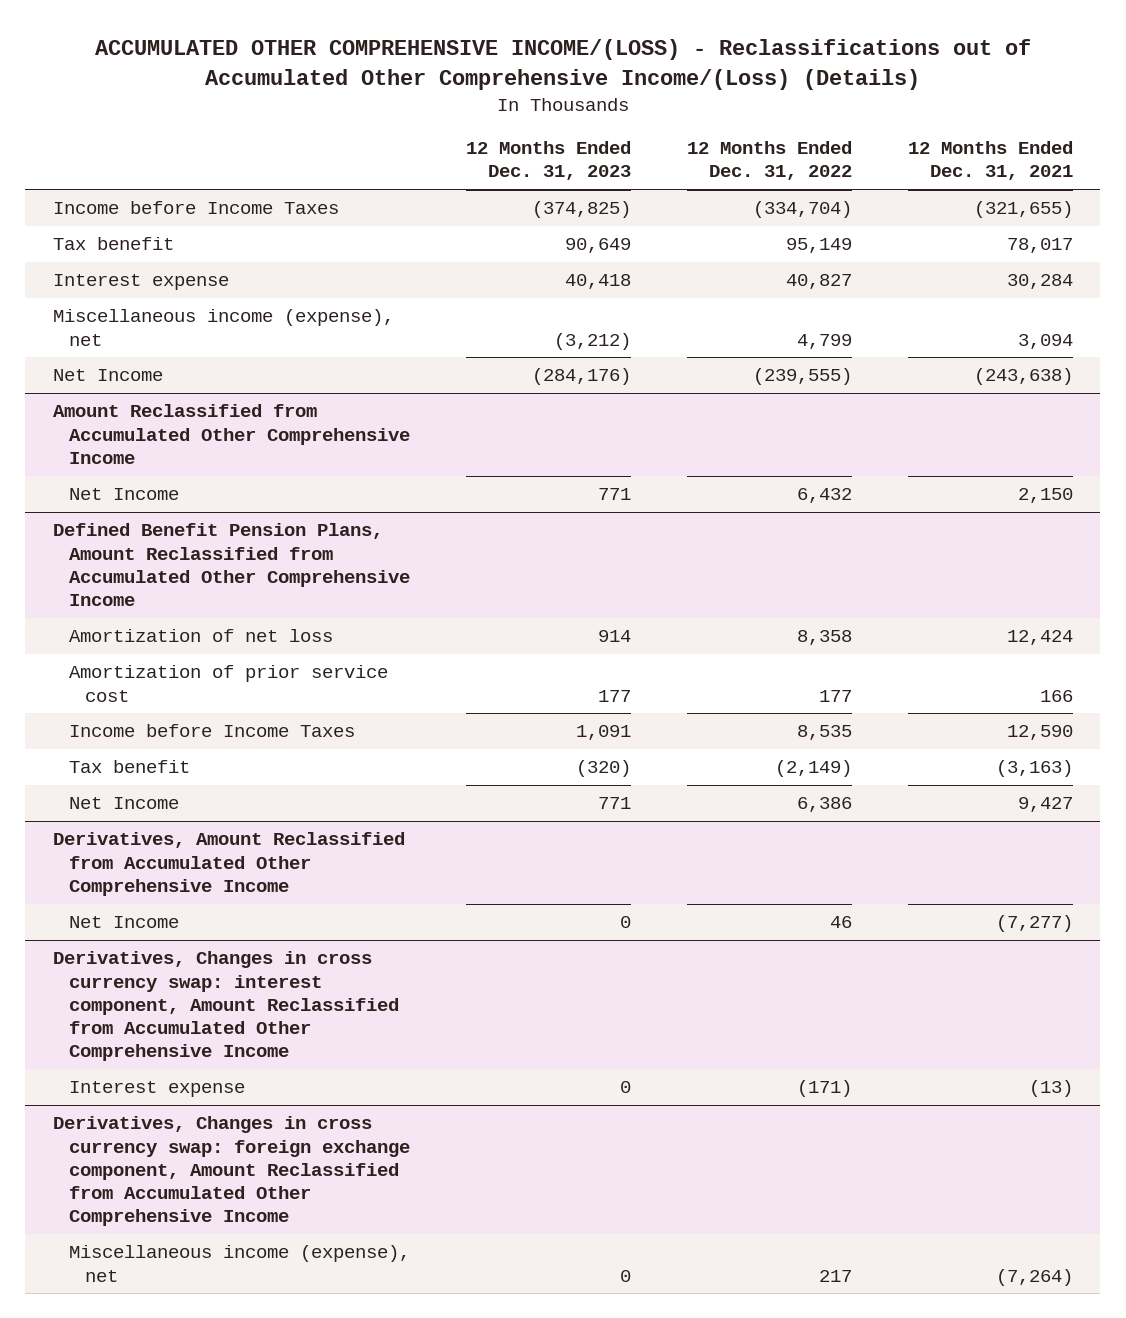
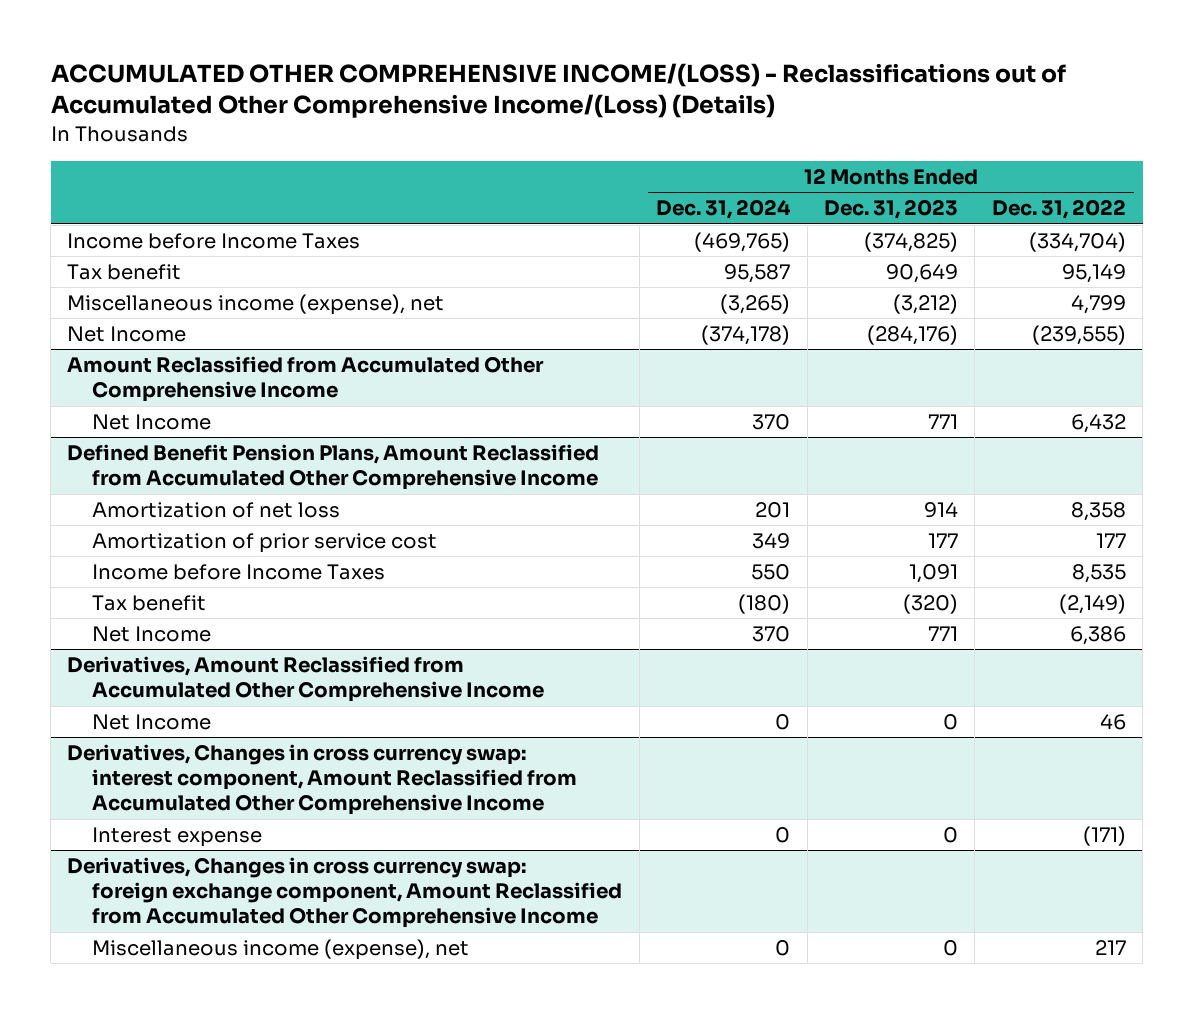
[907,141,1073,181] 12 Months Ended Dec. 31, 2021 -> none
none -> [656,199,792,220] Dec. 31, 2024
[53,274,230,291] Interest expense -> none

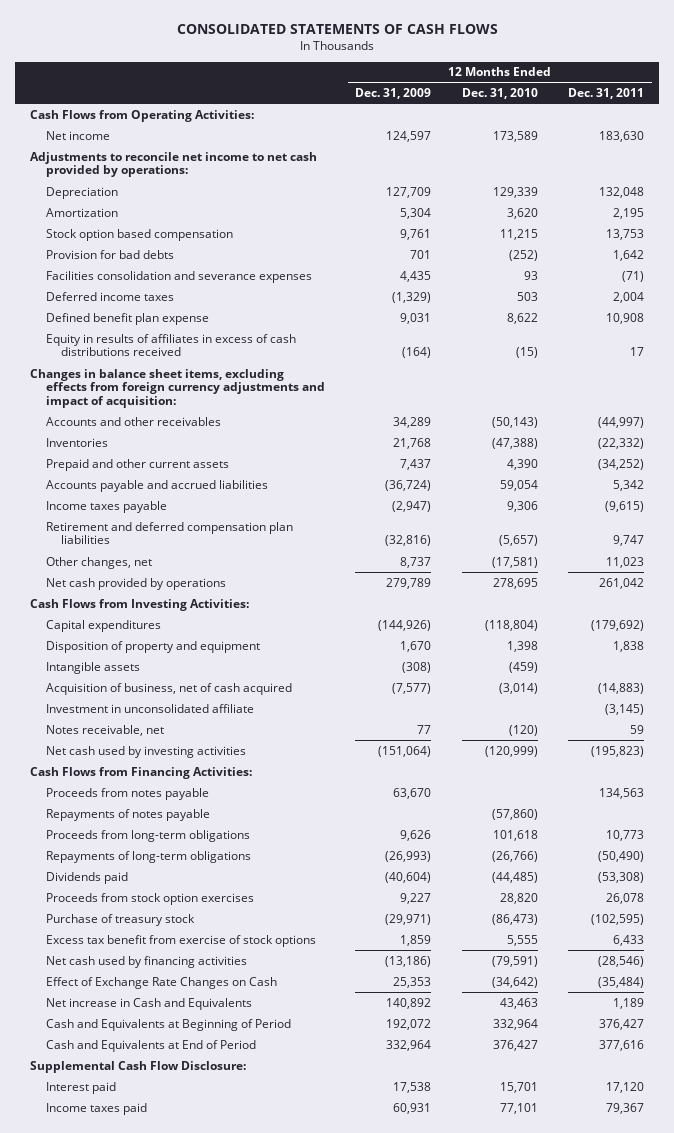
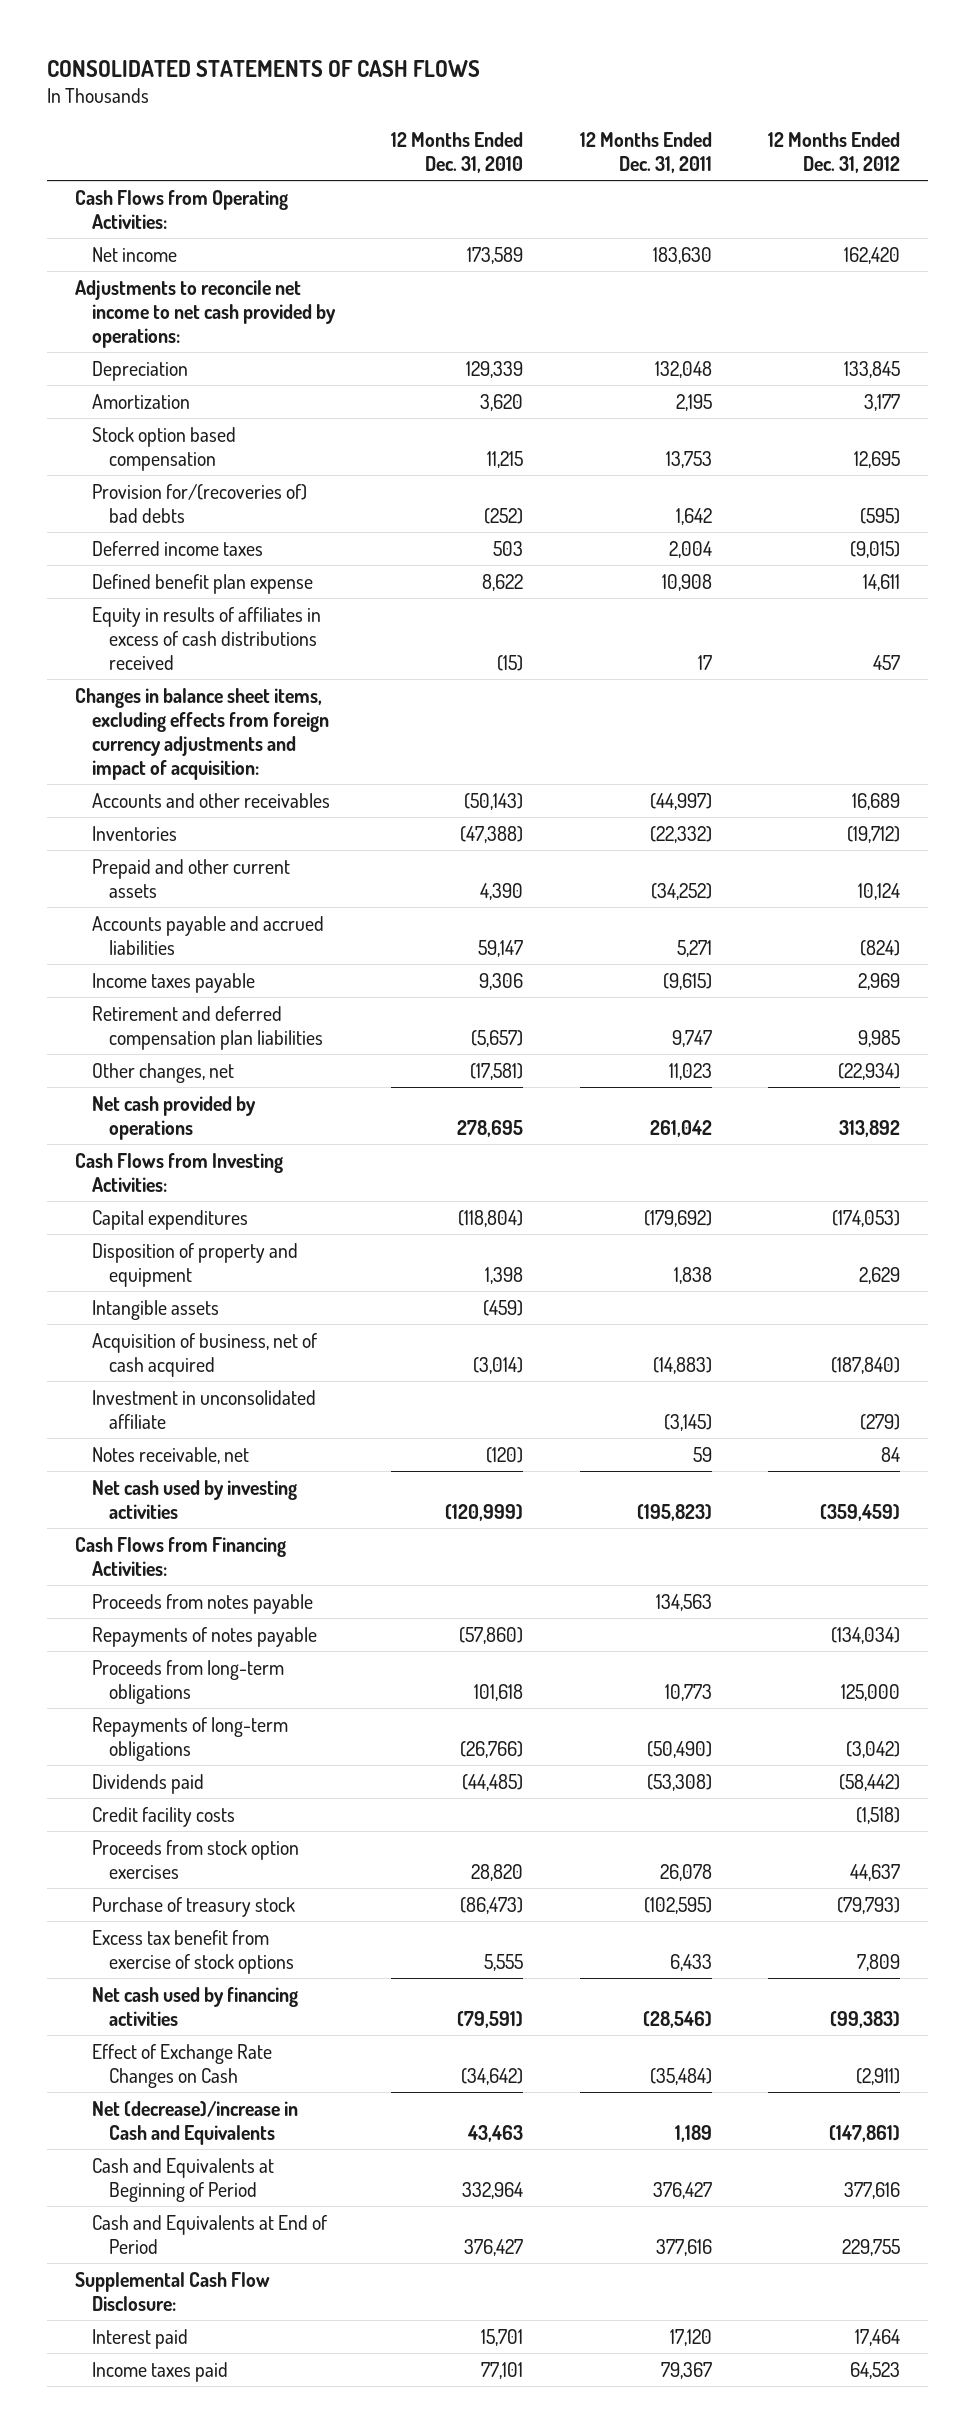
[355,88,432,100] Dec. 31, 2009 -> none
none -> [767,131,900,173] 12 Months Ended Dec. 31, 2012
[45,270,312,283] Facilities consolidation and severance expenses -> none
[45,249,174,259] Provision for bad debts -> [92,483,308,523] Provision for/(recoveries of) bad debts
[499,479,538,491] 59,054 -> [478,939,524,957] 59,147
[613,479,645,491] 5,342 -> [676,939,712,957] 5,271
none -> [92,1806,236,1827] Credit facility costs
[45,997,252,1010] Net increase in Cash and Equivalents -> [92,2100,299,2145] Net (decrease)/increase in Cash and Equivalents

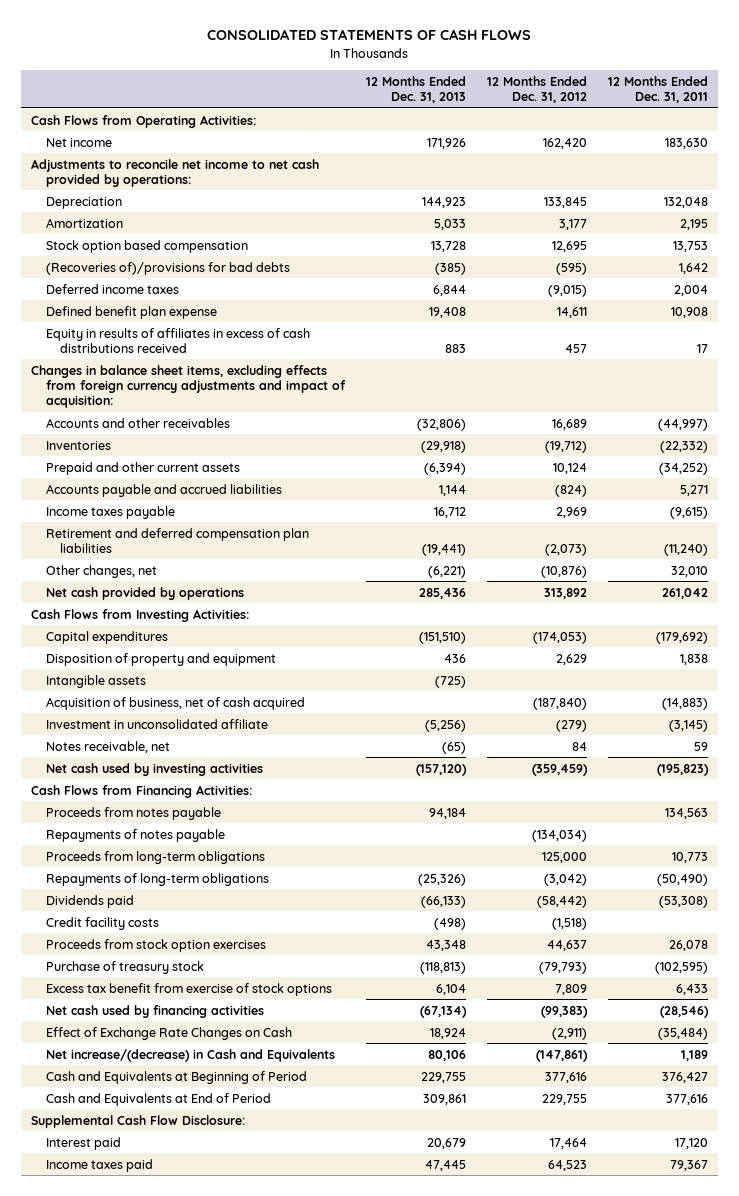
[391,131,524,173] 12 Months Ended Dec. 31, 2010 -> none
none -> [365,75,466,104] 12 Months Ended Dec. 31, 2013
[92,483,308,523] Provision for/(recoveries of) bad debts -> [45,261,290,275] (Recoveries of)/provisions for bad debts
[671,1029,712,1047] 9,747 -> [663,543,708,556] (11,240)
[857,1029,900,1047] 9,985 -> [544,543,587,556] (2,073)
[668,1062,712,1080] 11,023 -> [670,565,708,577] 32,010
[837,1062,900,1080] (22,934) -> [540,565,587,578] (10,876)
[92,2100,299,2145] Net (decrease)/increase in Cash and Equivalents -> [45,1048,335,1062] Net increase/(decrease) in Cash and Equivalents

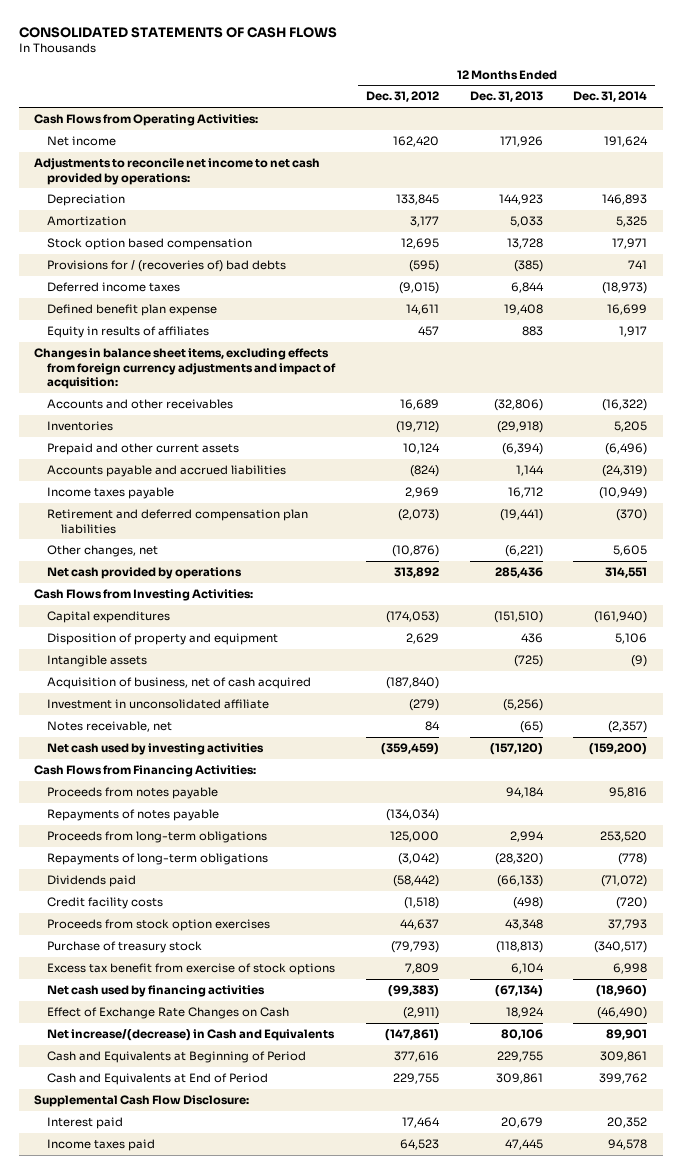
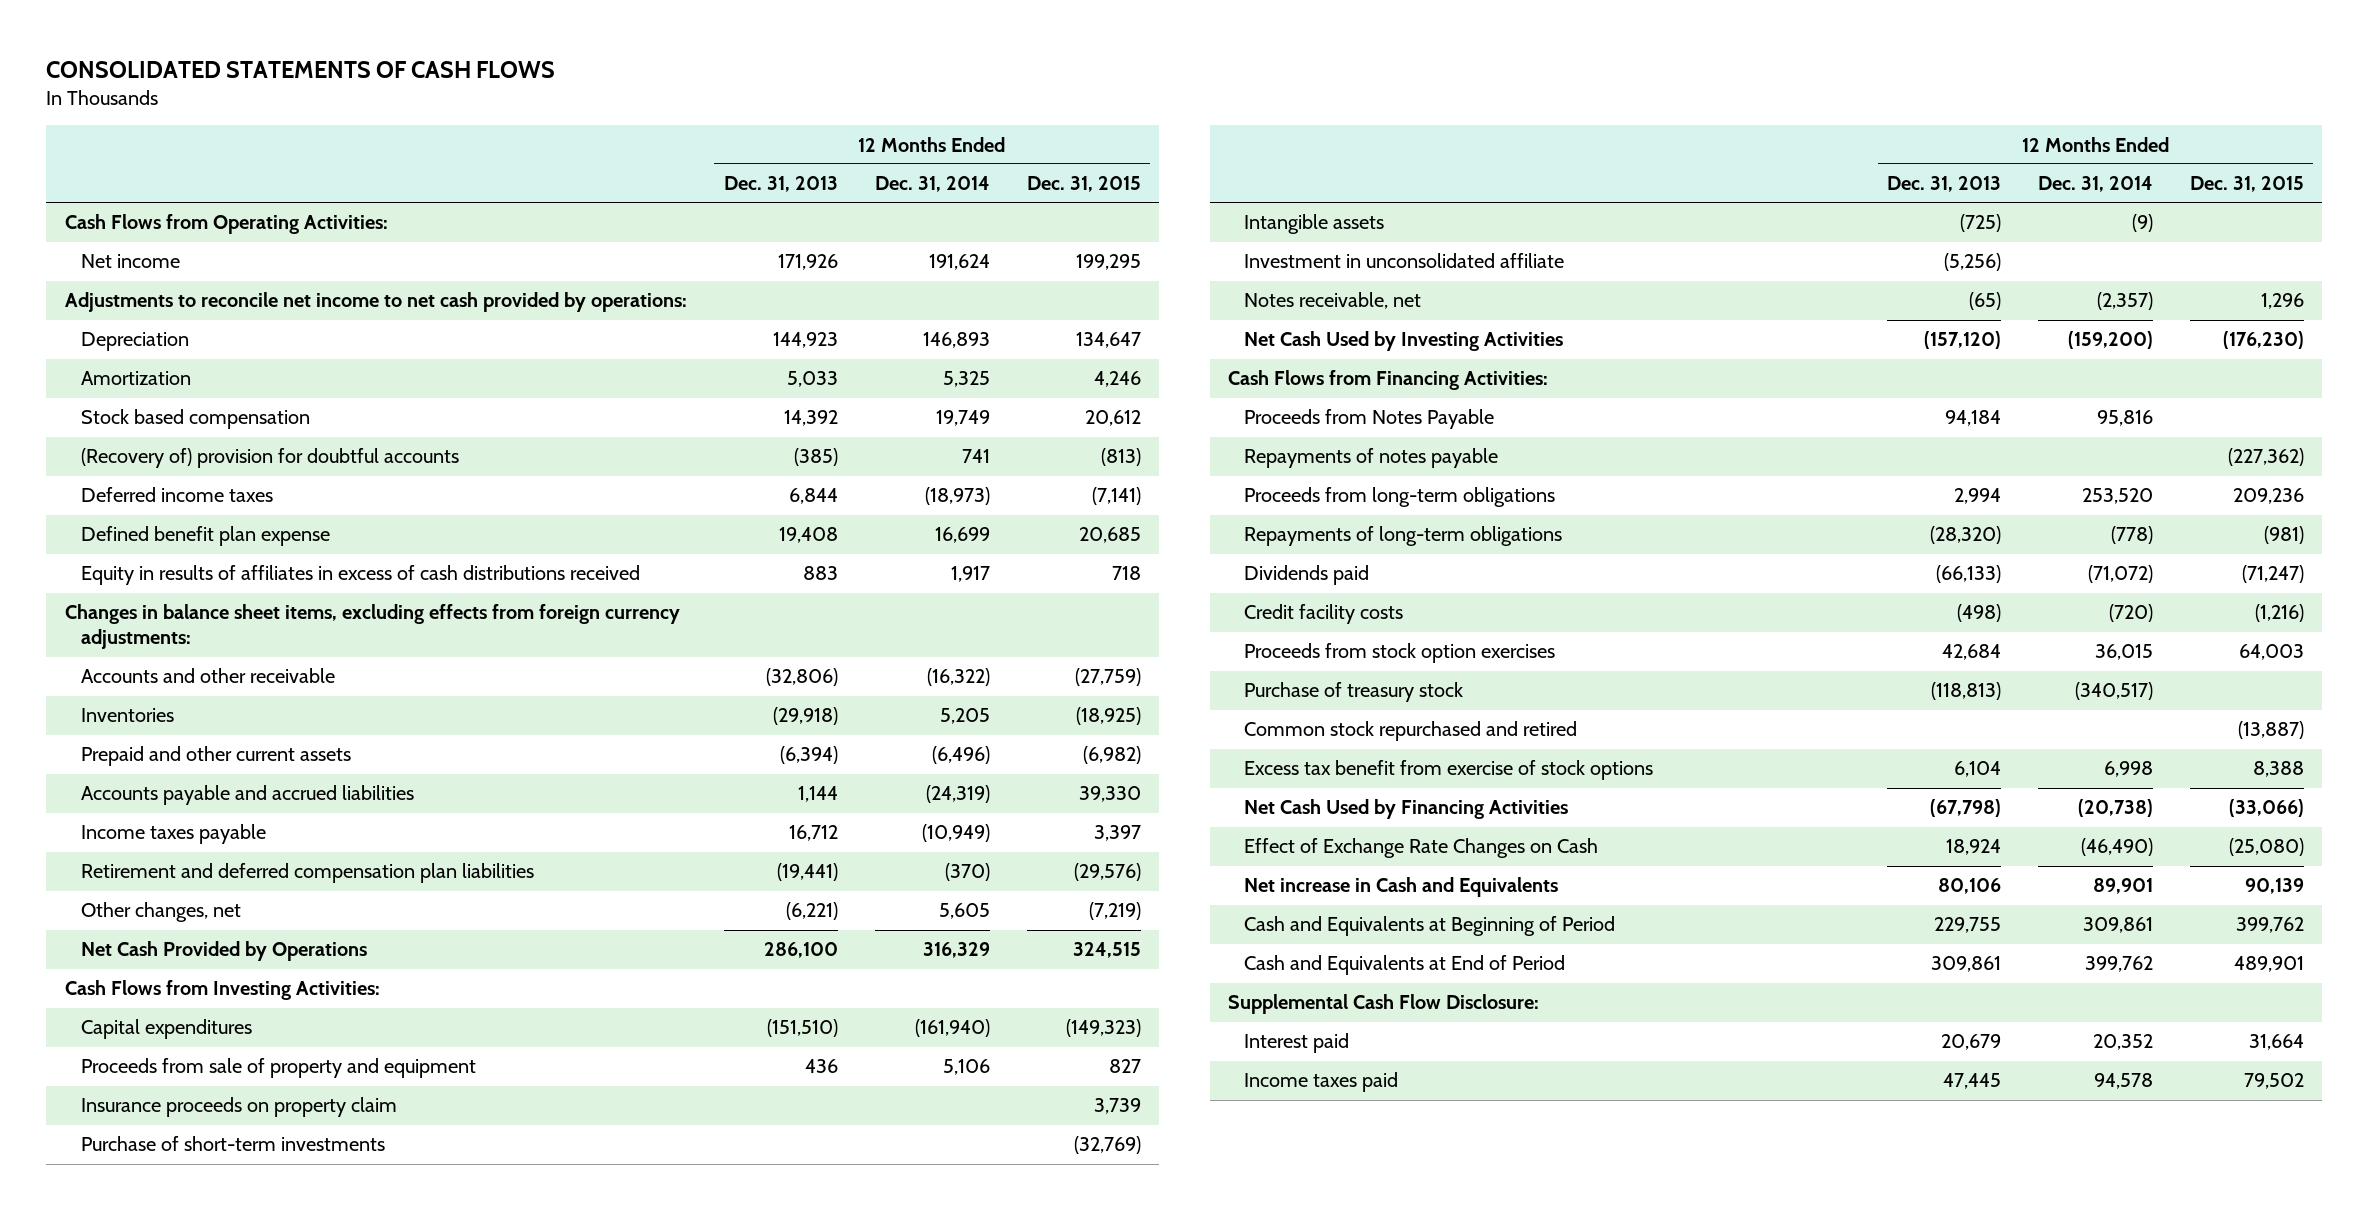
[366,91,440,103] Dec. 31, 2012 -> none
none -> [1026,176,1141,193] Dec. 31, 2015
[47,237,253,250] Stock option based compensation -> [80,409,310,430] Stock based compensation
[506,237,543,249] 13,728 -> [783,410,838,427] 14,392
[612,237,648,249] 17,971 -> [935,410,990,427] 19,749
[47,259,287,272] Provisions for / (recoveries of) bad debts -> [80,448,459,469] (Recovery of) provision for doubtful accounts
[47,325,210,338] Equity in results of affiliates -> [80,565,640,586] Equity in results of affiliates in excess of cash distributions received
[34,347,337,390] Changes in balance sheet items, excluding effects from foreign currency adjustments and impact of acquisition: -> [64,604,680,650] Changes in balance sheet items, excluding effects from foreign currency adjustments:
[47,398,234,409] Accounts and other receivables -> [80,668,335,684] Accounts and other receivable
[47,566,243,579] Net cash provided by operations -> [80,941,367,962] Net Cash Provided by Operations
[494,566,543,578] 285,436 -> [763,942,838,959] 286,100
[605,566,648,578] 314,551 -> [922,942,990,959] 316,329
[47,632,279,645] Disposition of property and equipment -> [80,1058,476,1079] Proceeds from sale of property and equipment
none -> [80,1097,397,1118] Insurance proceeds on property claim
none -> [80,1136,385,1152] Purchase of short-term investments
[47,676,312,689] Acquisition of business, net of cash acquired -> none
[47,742,265,755] Net cash used by investing activities -> [1244,331,1564,352] Net Cash Used by Investing Activities
[47,786,219,799] Proceeds from notes payable -> [1244,409,1495,430] Proceeds from Notes Payable
[504,918,543,930] 43,348 -> [1942,644,2002,661] 42,684
[608,918,648,930] 37,793 -> [2095,644,2154,661] 36,015
none -> [1244,721,1578,742] Common stock repurchased and retired
[47,984,266,997] Net cash used by financing activities -> [1244,799,1569,820] Net Cash Used by Financing Activities
[494,984,543,997] (67,134) -> [1930,799,2002,818] (67,798)
[596,984,648,997] (18,960) -> [2078,799,2154,818] (20,738)
[47,1028,336,1041] Net increase/(decrease) in Cash and Equivalents -> [1244,877,1559,898] Net increase in Cash and Equivalents

